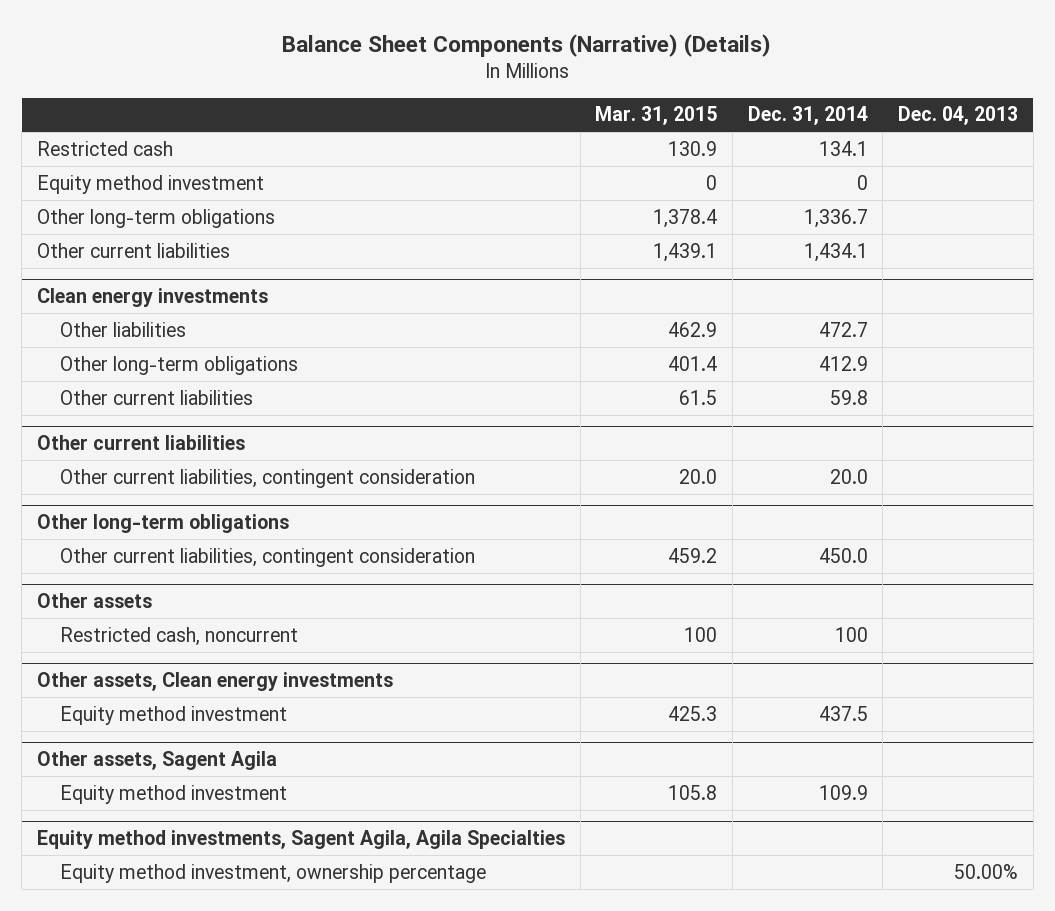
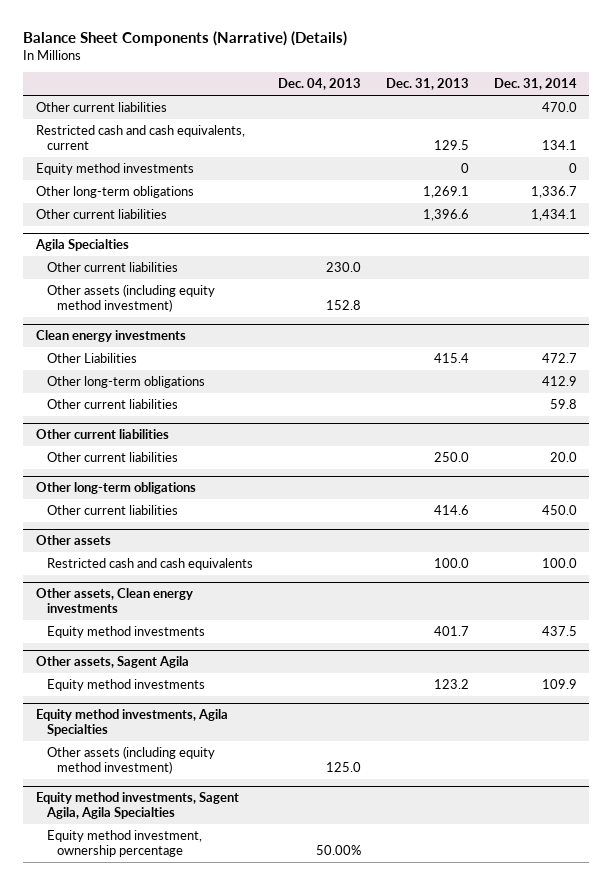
[595,106,718,126] Mar. 31, 2015 -> none
none -> [385,78,469,91] Dec. 31, 2013
none -> [36,101,168,112] Other current liabilities
[37,140,174,156] Restricted cash -> [36,124,246,150] Restricted cash and cash equivalents, current
[37,174,265,194] Equity method investment -> [36,162,195,175] Equity method investments
none -> [35,239,130,252] Agila Specialties
none -> [46,261,178,272] Other current liabilities
none -> [46,283,215,312] Other assets (including equity method investment)
[60,321,187,337] Other liabilities -> [46,352,137,363] Other Liabilities
[60,468,476,488] Other current liabilities, contingent consideration -> [46,451,178,462] Other current liabilities
[60,547,476,567] Other current liabilities, contingent consideration -> [46,504,178,515] Other current liabilities
[60,626,299,646] Restricted cash, noncurrent -> [46,557,253,570] Restricted cash and cash equivalents
[834,626,868,642] 100 -> [541,557,577,568] 100.0
[60,705,288,725] Equity method investment -> [46,625,205,638] Equity method investments
[60,784,288,804] Equity method investment -> [46,678,205,691] Equity method investments
none -> [36,709,229,736] Equity method investments, Agila Specialties
none -> [46,745,215,774] Other assets (including equity method investment)

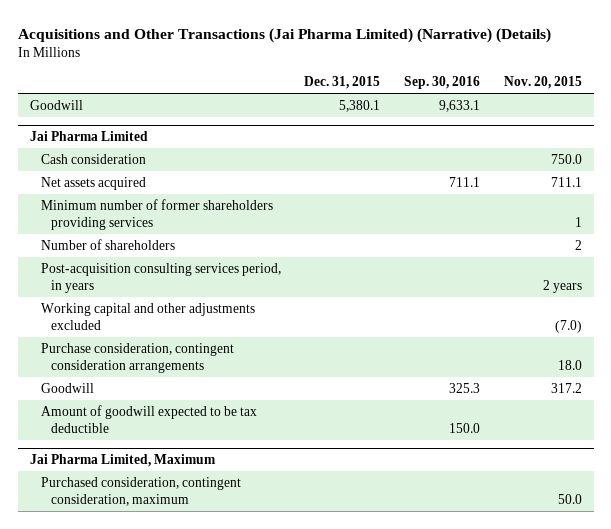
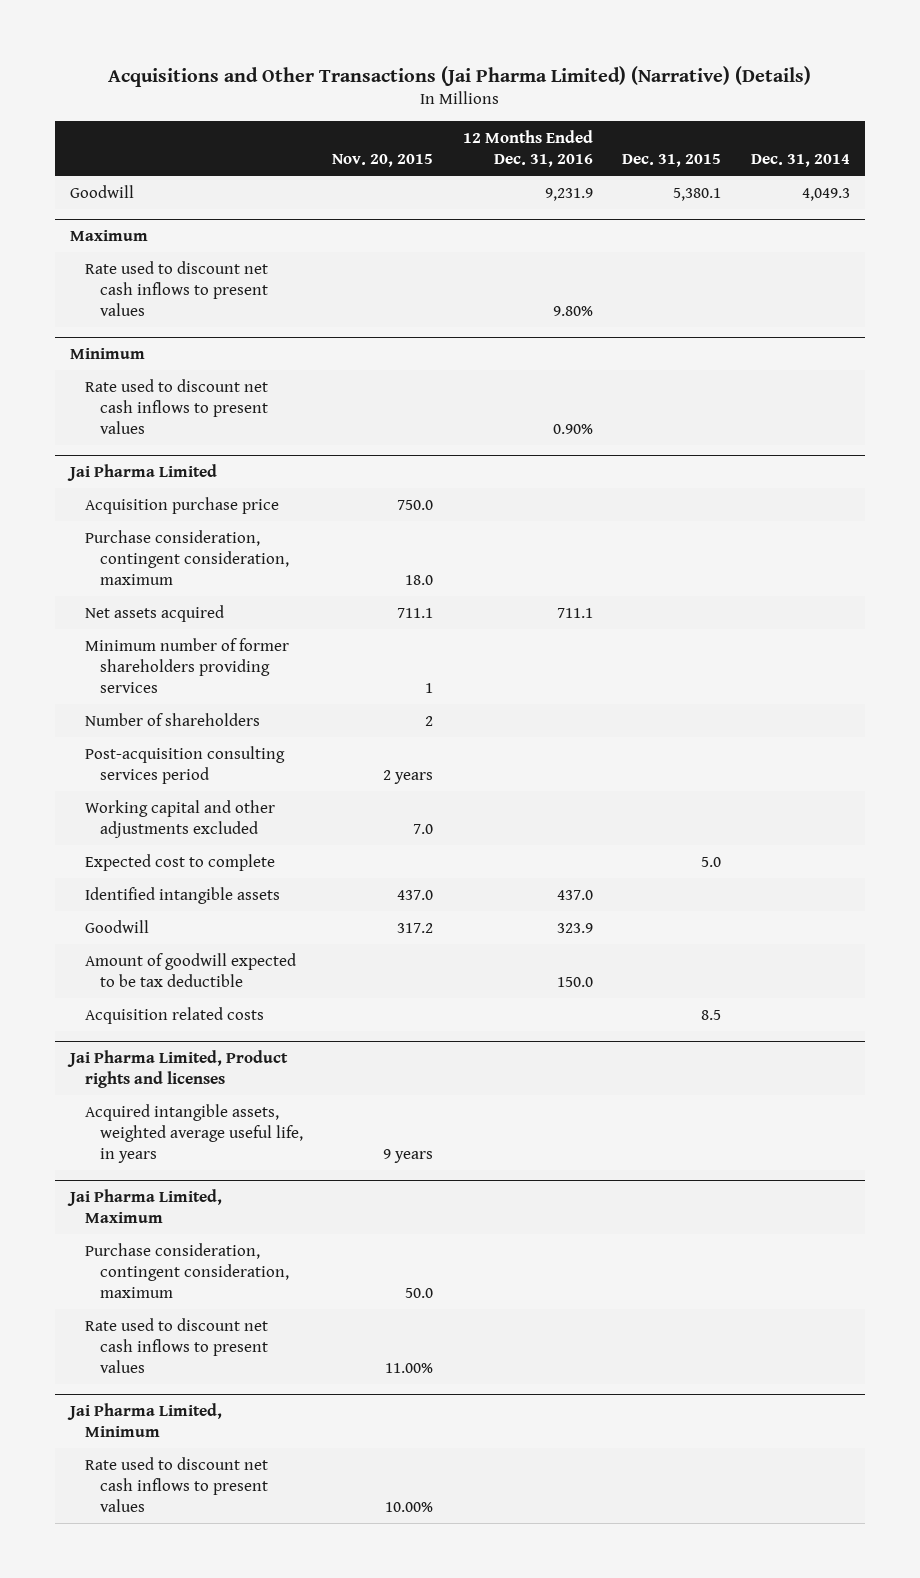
[403,75,480,89] Sep. 30, 2016 -> none
none -> [462,130,593,167] 12 Months Ended Dec. 31, 2016
none -> [750,153,850,167] Dec. 31, 2014
none -> [70,230,149,242] Maximum
none -> [84,260,268,316] Rate used to discount net cash inflows to present values
none -> [70,348,146,360] Minimum
none -> [84,378,268,434] Rate used to discount net cash inflows to present values
[40,153,146,164] Cash consideration -> [84,496,279,514] Acquisition purchase price
none -> [84,529,289,585] Purchase consideration, contingent consideration, maximum
[40,342,234,373] Purchase consideration, contingent consideration arrangements -> none
[40,262,281,293] Post-acquisition consulting services period, in years -> [84,745,285,784] Post-acquisition consulting services period
[554,319,582,333] (7.0) -> [413,823,434,834] 7.0
none -> [84,853,275,871] Expected cost to complete
none -> [84,886,280,904] Identified intangible assets
none -> [84,1006,264,1024] Acquisition related costs
none -> [67,1050,289,1089] Jai Pharma Limited, Product rights and licenses
none -> [84,1103,303,1163] Acquired intangible assets, weighted average useful life, in years
[40,476,241,506] Purchased consideration, contingent consideration, maximum -> [84,1242,289,1298] Purchase consideration, contingent consideration, maximum
none -> [84,1317,268,1373] Rate used to discount net cash inflows to present values
none -> [67,1403,223,1438] Jai Pharma Limited, Minimum
none -> [84,1456,268,1512] Rate used to discount net cash inflows to present values

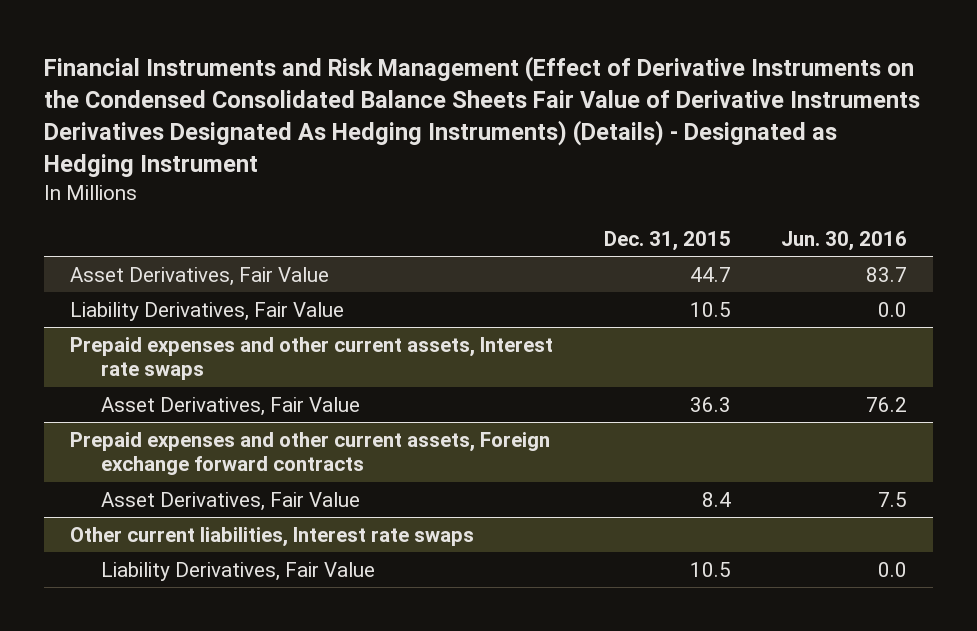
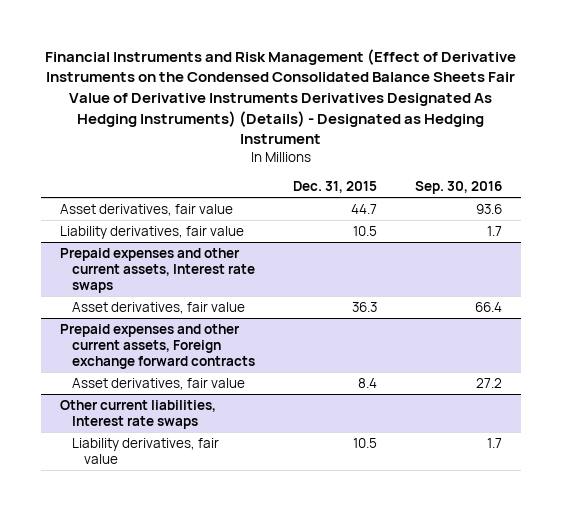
[781,230,908,251] Jun. 30, 2016 -> none
none -> [415,181,503,195] Sep. 30, 2016
[69,267,329,287] Asset Derivatives, Fair Value -> [60,203,234,216] Asset derivatives, fair value
[69,302,344,322] Liability Derivatives, Fair Value -> [60,225,245,239] Liability derivatives, fair value
[101,397,361,417] Asset Derivatives, Fair Value -> [72,301,246,314] Asset derivatives, fair value
[101,492,361,512] Asset Derivatives, Fair Value -> [72,377,246,390] Asset derivatives, fair value
[101,562,376,582] Liability Derivatives, Fair Value -> [72,437,220,464] Liability derivatives, fair value

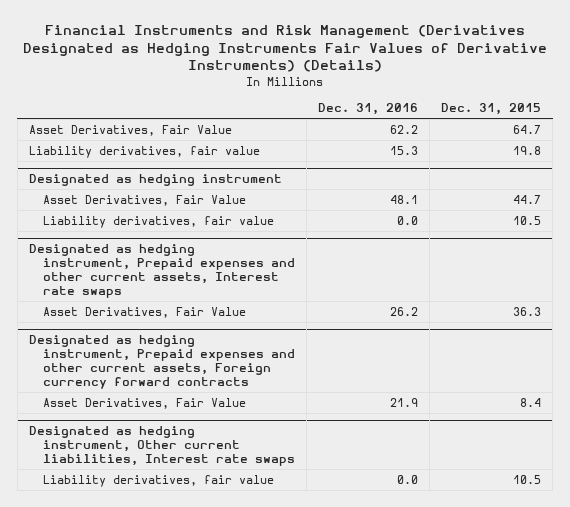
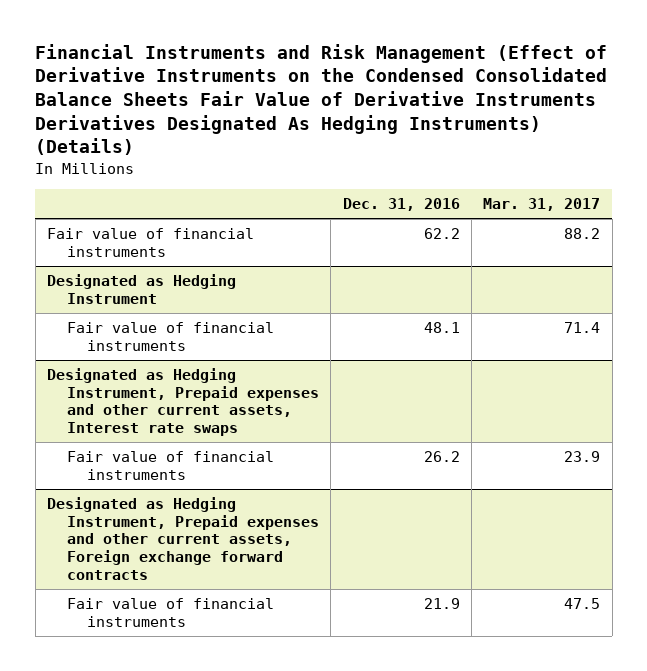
[22,25,547,73] Financial Instruments and Risk Management (Derivatives Designated as Hedging Instruments Fair Values of Derivative Instruments) (Details) -> [35,43,608,156] Financial Instruments and Risk Management (Effect of Derivative Instruments on the Condensed Consolidated Balance Sheets Fair Value of Derivative Instruments Derivatives Designated As Hedging Instruments) (Details)
[440,102,541,115] Dec. 31, 2015 -> none
none -> [483,198,601,212] Mar. 31, 2017
[28,145,260,158] Liability derivatives, fair value -> none
[42,215,274,228] Liability derivatives, fair value -> none
[28,425,295,467] Designated as hedging instrument, Other current liabilities, Interest rate swaps -> none
[42,474,274,487] Liability derivatives, fair value -> none
[28,124,232,136] Asset Derivatives, Fair Value -> [47,228,255,257] Fair value of financial instruments
[28,173,282,186] Designated as hedging instrument -> [47,274,237,304] Designated as Hedging Instrument
[42,194,246,206] Asset Derivatives, Fair Value -> [66,322,274,351] Fair value of financial instruments
[28,243,295,299] Designated as hedging instrument, Prepaid expenses and other current assets, Interest rate swaps -> [47,368,319,437] Designated as Hedging Instrument, Prepaid expenses and other current assets, Interest rate swaps
[42,306,246,318] Asset Derivatives, Fair Value -> [66,451,274,480] Fair value of financial instruments
[28,334,295,390] Designated as hedging instrument, Prepaid expenses and other current assets, Foreign currency forward contracts -> [47,497,319,580] Designated as Hedging Instrument, Prepaid expenses and other current assets, Foreign exchange forward contracts
[42,397,246,409] Asset Derivatives, Fair Value -> [66,598,274,627] Fair value of financial instruments

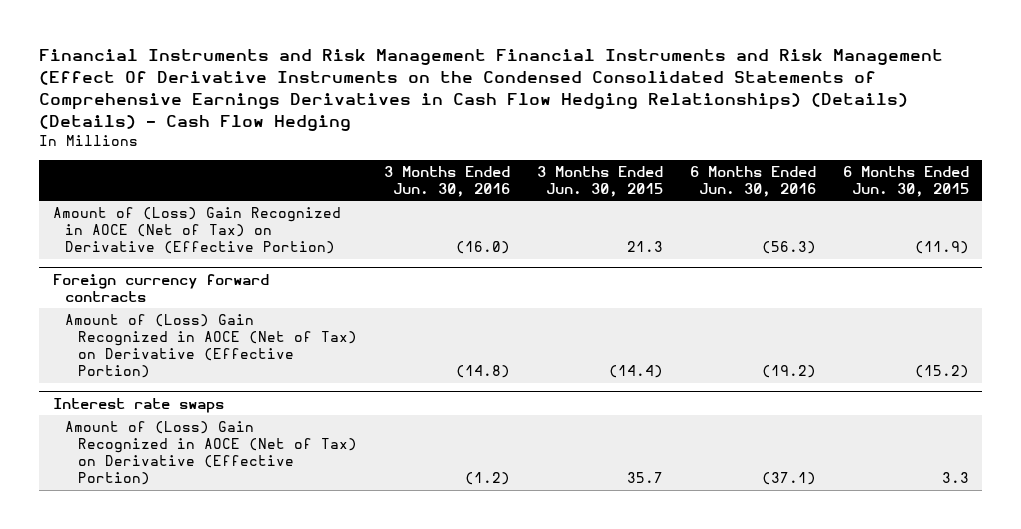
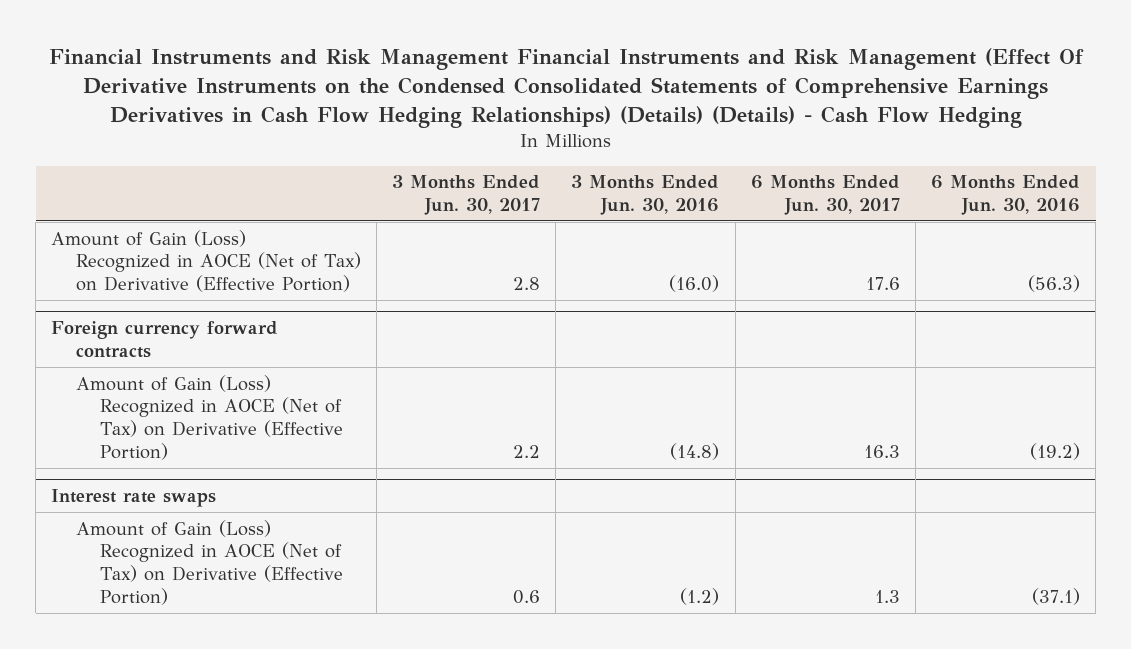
[536,165,663,197] 3 Months Ended Jun. 30, 2015 -> none
[842,165,969,197] 6 Months Ended Jun. 30, 2015 -> none
none -> [392,175,541,216] 3 Months Ended Jun. 30, 2017
none -> [750,175,900,216] 6 Months Ended Jun. 30, 2017
[52,207,341,255] Amount of (Loss) Gain Recognized in AOCE (Net of Tax) on Derivative (Effective Portion) -> [51,229,361,293] Amount of Gain (Loss) Recognized in AOCE (Net of Tax) on Derivative (Effective Portion)
[65,314,358,379] Amount of (Loss) Gain Recognized in AOCE (Net of Tax) on Derivative (Effective Portion) -> [75,374,344,461] Amount of Gain (Loss) Recognized in AOCE (Net of Tax) on Derivative (Effective Portion)
[65,421,358,486] Amount of (Loss) Gain Recognized in AOCE (Net of Tax) on Derivative (Effective Portion) -> [75,519,344,606] Amount of Gain (Loss) Recognized in AOCE (Net of Tax) on Derivative (Effective Portion)

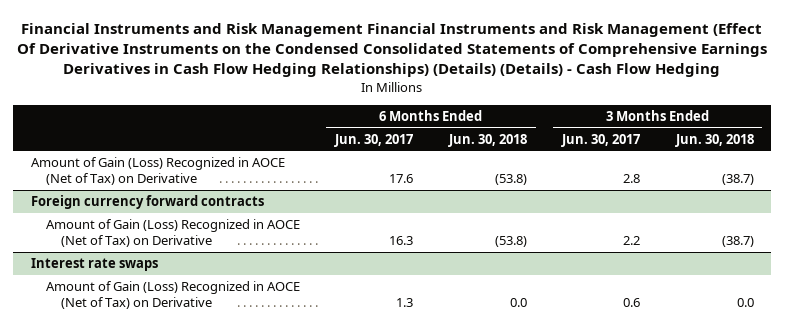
[571,175,720,216] 3 Months Ended Jun. 30, 2016 -> none
[930,175,1080,216] 6 Months Ended Jun. 30, 2016 -> none
none -> [447,133,527,147] Jun. 30, 2018
none -> [674,133,754,147] Jun. 30, 2018
[51,229,361,293] Amount of Gain (Loss) Recognized in AOCE (Net of Tax) on Derivative (Effective Portion) -> [31,157,286,186] Amount of Gain (Loss) Recognized in AOCE (Net of Tax) on Derivative
[75,374,344,461] Amount of Gain (Loss) Recognized in AOCE (Net of Tax) on Derivative (Effective Portion) -> [45,219,300,248] Amount of Gain (Loss) Recognized in AOCE (Net of Tax) on Derivative
[75,519,344,606] Amount of Gain (Loss) Recognized in AOCE (Net of Tax) on Derivative (Effective Portion) -> [45,281,300,310] Amount of Gain (Loss) Recognized in AOCE (Net of Tax) on Derivative

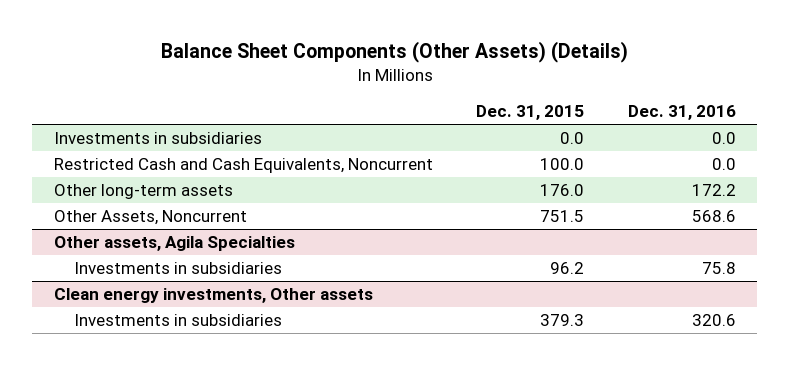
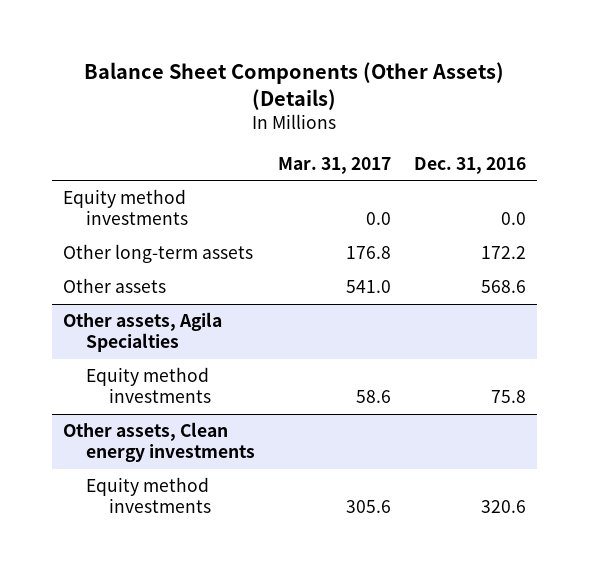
[476,105,585,121] Dec. 31, 2015 -> none
none -> [277,156,391,174] Mar. 31, 2017
[53,158,433,174] Restricted Cash and Cash Equivalents, Noncurrent -> none
[53,132,262,145] Investments in subsidiaries -> [63,189,189,226] Equity method investments
[53,210,247,226] Other Assets, Noncurrent -> [63,278,167,294] Other assets
[73,262,282,275] Investments in subsidiaries -> [86,367,212,404] Equity method investments
[53,288,373,304] Clean energy investments, Other assets -> [63,422,256,463] Other assets, Clean energy investments
[73,314,282,327] Investments in subsidiaries -> [86,477,212,514] Equity method investments

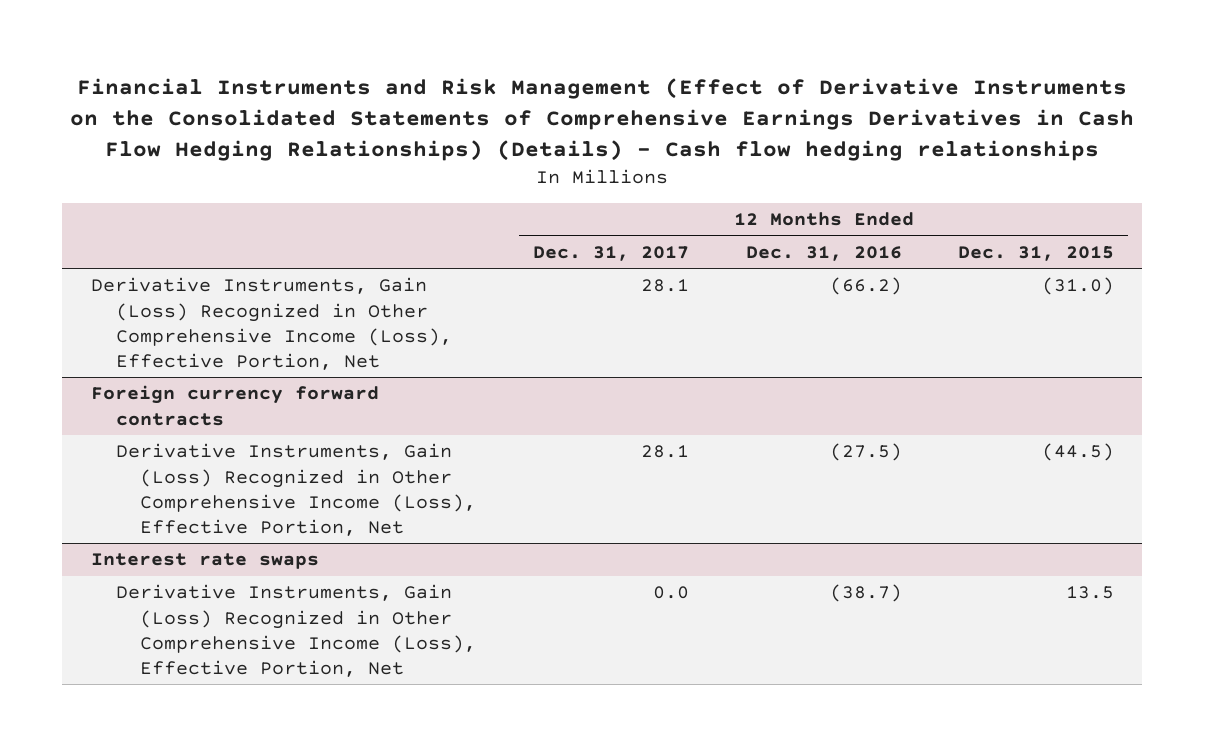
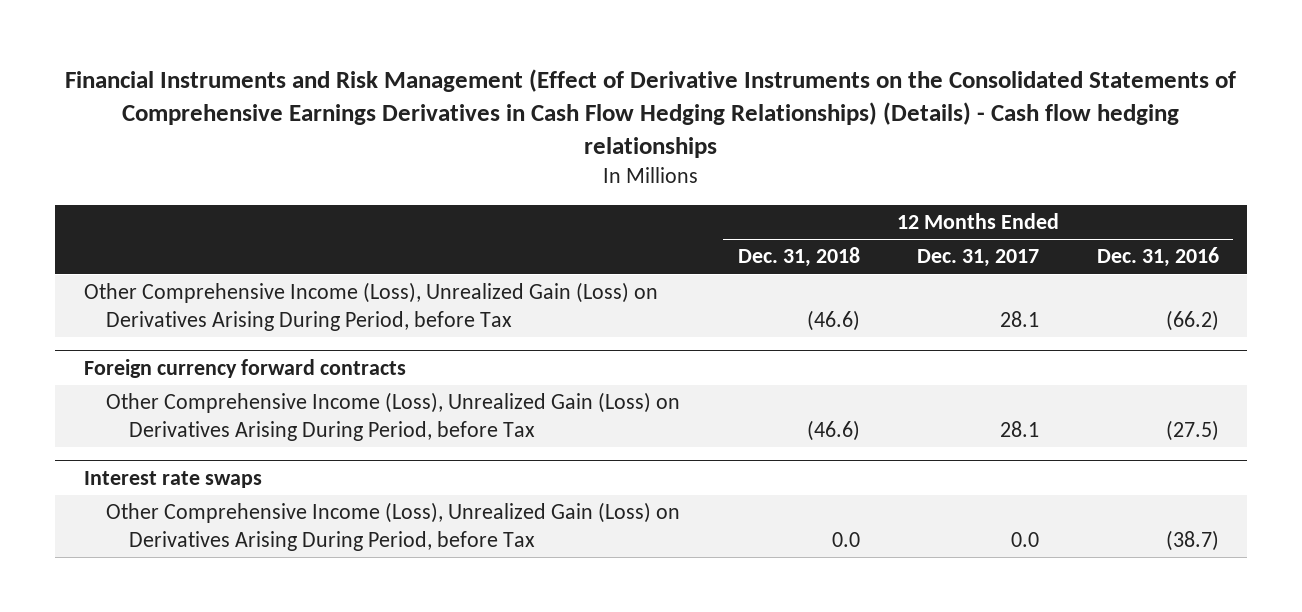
[958,245,1115,261] Dec. 31, 2015 -> none
none -> [737,247,860,268] Dec. 31, 2018
[90,277,452,371] Derivative Instruments, Gain (Loss) Recognized in Other Comprehensive Income (Loss), Effective Portion, Net -> [83,282,658,331] Other Comprehensive Income (Loss), Unrealized Gain (Loss) on Derivatives Arising During Period, before Tax
[115,443,477,537] Derivative Instruments, Gain (Loss) Recognized in Other Comprehensive Income (Loss), Effective Portion, Net -> [106,392,681,441] Other Comprehensive Income (Loss), Unrealized Gain (Loss) on Derivatives Arising During Period, before Tax
[115,584,477,678] Derivative Instruments, Gain (Loss) Recognized in Other Comprehensive Income (Loss), Effective Portion, Net -> [106,502,681,551] Other Comprehensive Income (Loss), Unrealized Gain (Loss) on Derivatives Arising During Period, before Tax

